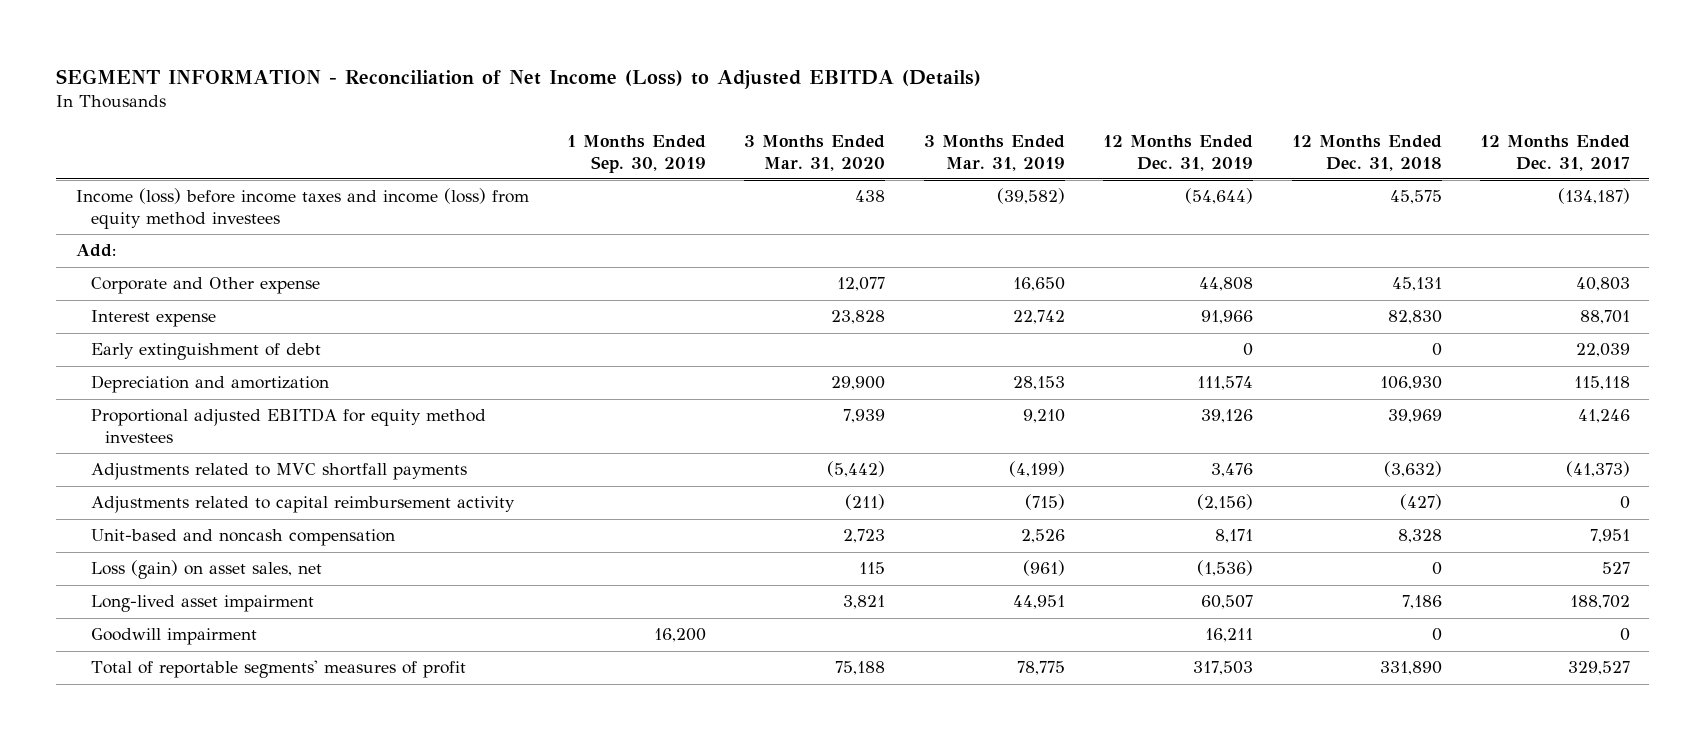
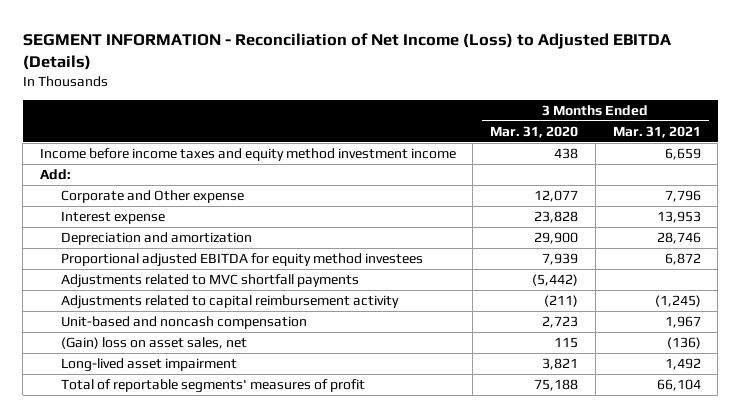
[566,135,706,173] 1 Months Ended Sep. 30, 2019 -> none
[923,135,1065,171] 3 Months Ended Mar. 31, 2019 -> none
[1103,135,1254,171] 12 Months Ended Dec. 31, 2019 -> none
[1291,135,1442,171] 12 Months Ended Dec. 31, 2018 -> none
[1479,135,1630,171] 12 Months Ended Dec. 31, 2017 -> none
none -> [612,125,701,138] Mar. 31, 2021
[75,188,529,229] Income (loss) before income taxes and income (loss) from equity method investees -> [39,147,456,161] Income before income taxes and equity method investment income
[90,343,321,361] Early extinguishment of debt -> none
[90,560,322,580] Loss (gain) on asset sales, net -> [60,336,247,349] (Gain) loss on asset sales, net
[90,628,257,646] Goodwill impairment -> none

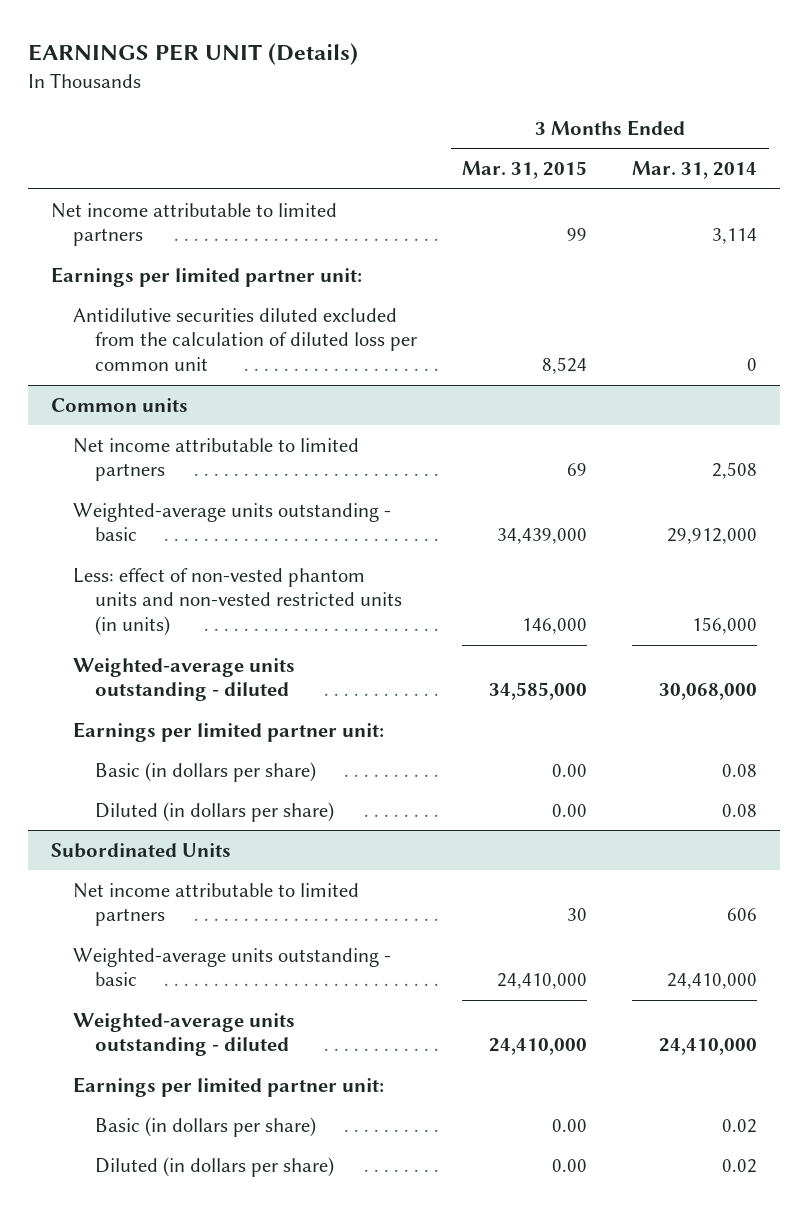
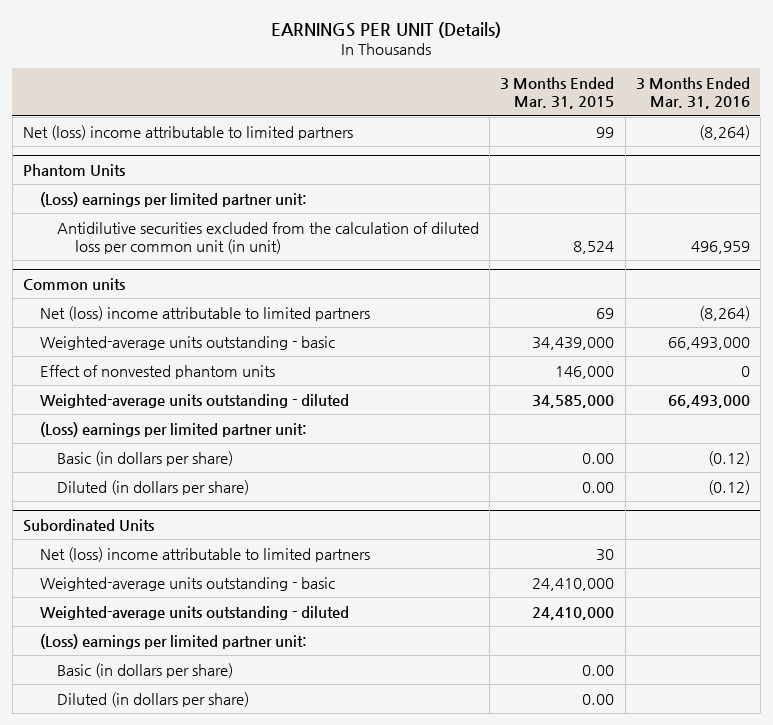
[632,161,758,180] Mar. 31, 2014 -> none
none -> [635,76,750,110] 3 Months Ended Mar. 31, 2016
[51,202,338,247] Net income attributable to limited partners -> [22,124,353,140] Net (loss) income attributable to limited partners
none -> [22,163,125,176] Phantom Units
[51,266,363,287] Earnings per limited partner unit: -> [40,191,308,207] (Loss) earnings per limited partner unit:
[72,307,417,372] Antidilutive securities diluted excluded from the calculation of diluted loss per common unit -> [57,221,480,254] Antidilutive securities excluded from the calculation of diluted loss per common unit (in unit)
[72,437,359,482] Net income attributable to limited partners -> [40,305,371,321] Net (loss) income attributable to limited partners
[72,567,402,637] Less: effect of non-vested phantom units and non-vested restricted units (in units) -> [40,364,276,379] Effect of nonvested phantom units
[72,721,384,742] Earnings per limited partner unit: -> [40,421,308,437] (Loss) earnings per limited partner unit:
[72,882,359,927] Net income attributable to limited partners -> [40,546,371,562] Net (loss) income attributable to limited partners
[72,1076,384,1097] Earnings per limited partner unit: -> [40,633,308,649] (Loss) earnings per limited partner unit:

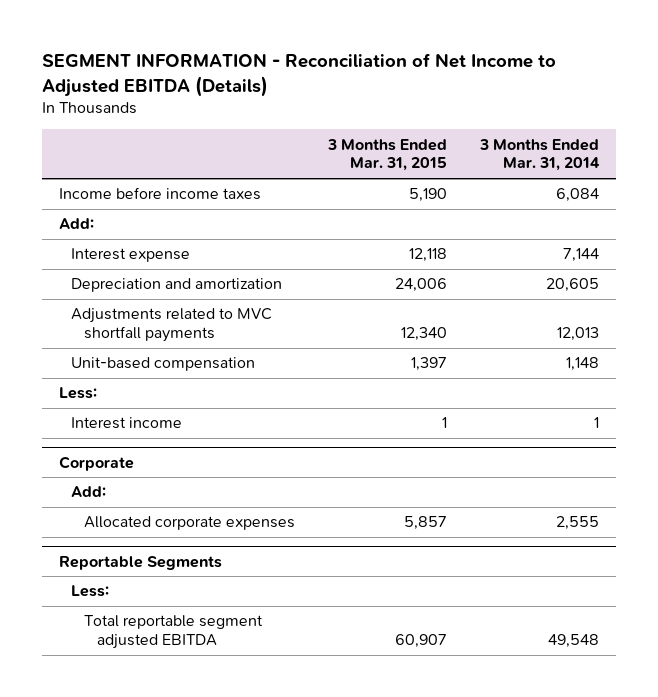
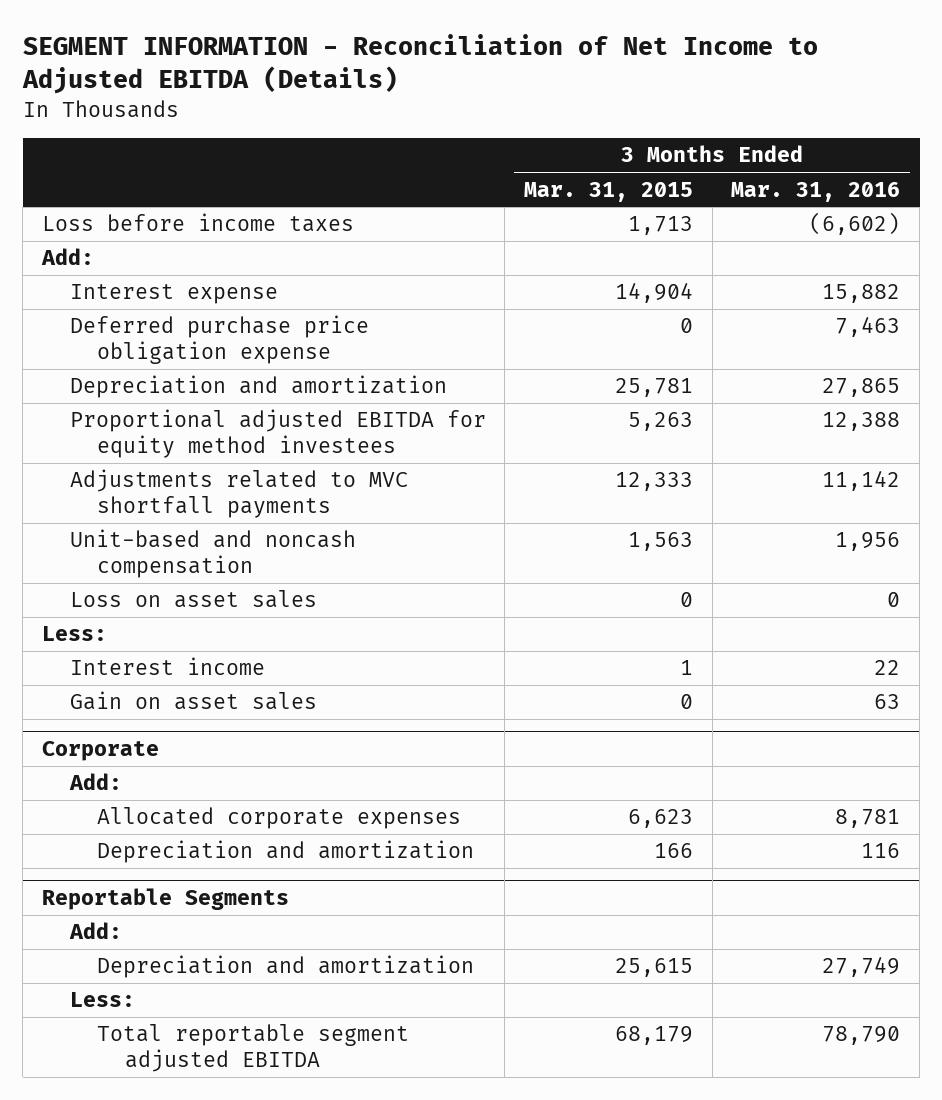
[479,138,601,172] 3 Months Ended Mar. 31, 2014 -> none
none -> [731,181,901,202] Mar. 31, 2016
[58,187,261,201] Income before income taxes -> [41,213,354,233] Loss before income taxes
[409,188,448,203] 5,190 -> [628,216,694,236] 1,713
[409,248,448,263] 12,118 -> [615,282,694,304] 14,904
none -> [69,315,369,365] Deferred purchase price obligation expense
[395,278,448,293] 24,006 -> [615,378,694,398] 25,781
none -> [69,409,486,459] Proportional adjusted EBITDA for equity method investees
[401,327,448,342] 12,340 -> [615,472,694,492] 12,333
[71,357,256,372] Unit-based compensation -> [69,529,356,579] Unit-based and noncash compensation
[411,357,448,372] 1,397 -> [628,532,694,552] 1,563
none -> [69,590,317,609] Loss on asset sales
none -> [69,691,317,711] Gain on asset sales
[404,516,448,531] 5,857 -> [628,809,694,829] 6,623
none -> [97,840,475,864] Depreciation and amortization
none -> [68,922,122,940] Add:
none -> [97,955,475,979] Depreciation and amortization
[395,634,448,649] 60,907 -> [615,1026,694,1046] 68,179

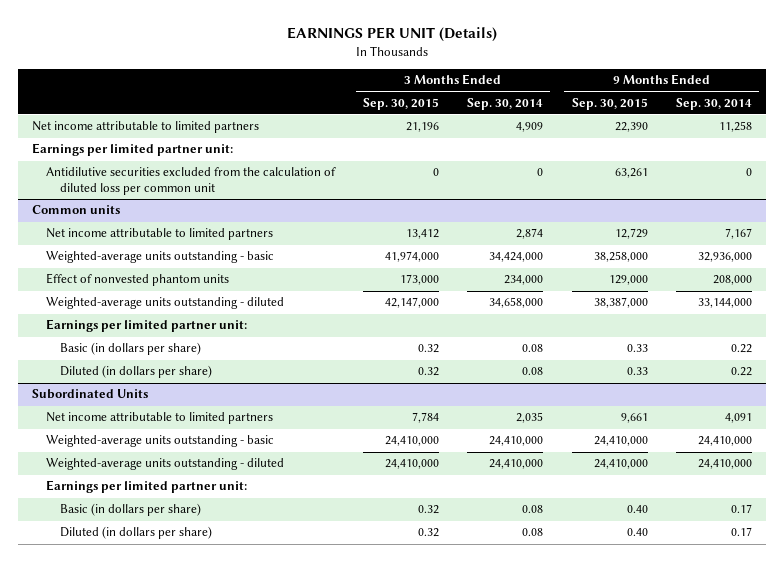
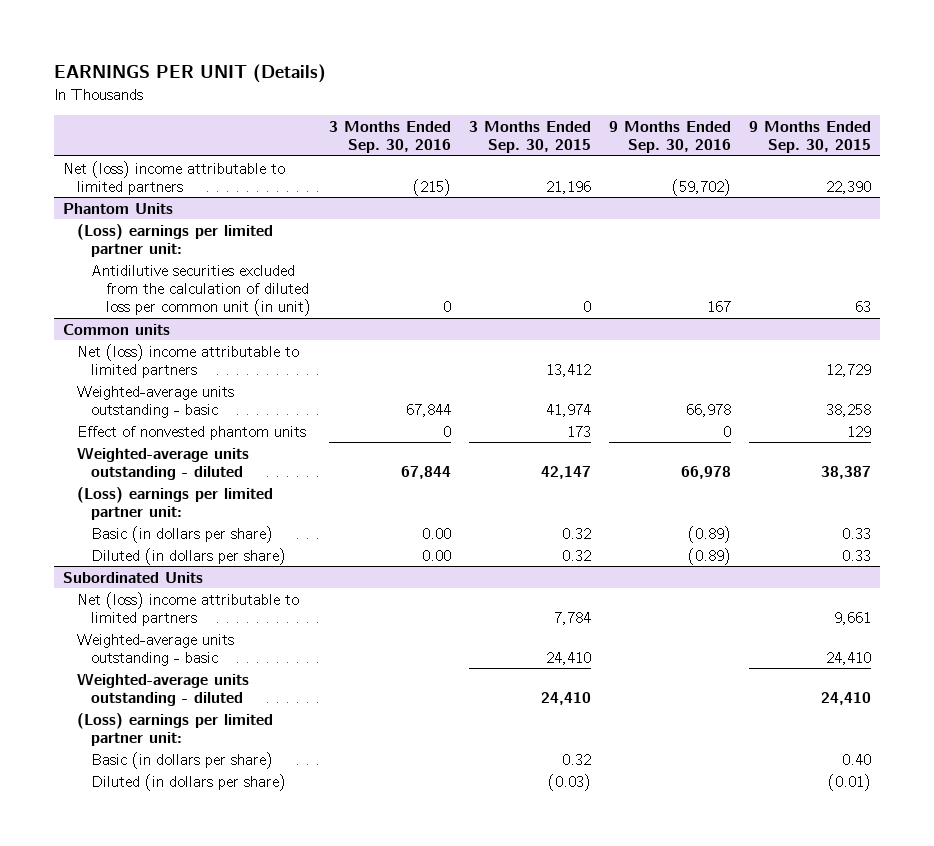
[467,97,544,110] Sep. 30, 2014 -> none
[675,97,752,110] Sep. 30, 2014 -> none
none -> [328,120,451,153] 3 Months Ended Sep. 30, 2016
none -> [608,120,731,153] 9 Months Ended Sep. 30, 2016
[32,121,260,134] Net income attributable to limited partners -> [63,160,286,195] Net (loss) income attributable to limited partners
none -> [63,202,174,214] Phantom Units
[32,143,234,157] Earnings per limited partner unit: -> [77,223,274,257] (Loss) earnings per limited partner unit:
[45,167,336,195] Antidilutive securities excluded from the calculation of diluted loss per common unit -> [91,264,311,316] Antidilutive securities excluded from the calculation of diluted loss per common unit (in unit)
[614,168,648,179] 63,261 -> [854,300,871,312] 63
[45,228,273,241] Net income attributable to limited partners -> [77,343,300,378] Net (loss) income attributable to limited partners
[385,251,440,263] 41,974,000 -> [545,403,591,417] 41,974
[593,251,648,263] 38,258,000 -> [825,403,871,417] 38,258
[400,274,440,286] 173,000 -> [566,425,591,437] 173
[608,275,648,286] 129,000 -> [846,425,871,437] 129
[385,297,440,309] 42,147,000 -> [540,465,591,479] 42,147
[593,297,648,309] 38,387,000 -> [820,465,871,479] 38,387
[45,319,247,333] Earnings per limited partner unit: -> [77,486,274,520] (Loss) earnings per limited partner unit:
[45,412,273,425] Net income attributable to limited partners -> [77,591,300,626] Net (loss) income attributable to limited partners
[385,436,440,447] 24,410,000 -> [545,651,591,665] 24,410
[593,436,648,447] 24,410,000 -> [825,651,871,665] 24,410
[385,459,440,470] 24,410,000 -> [540,691,591,705] 24,410
[593,459,648,470] 24,410,000 -> [820,691,871,705] 24,410
[45,480,247,494] Earnings per limited partner unit: -> [77,712,274,746] (Loss) earnings per limited partner unit:
[418,528,440,538] 0.32 -> [547,773,591,791] (0.03)
[626,528,648,537] 0.40 -> [827,773,871,791] (0.01)

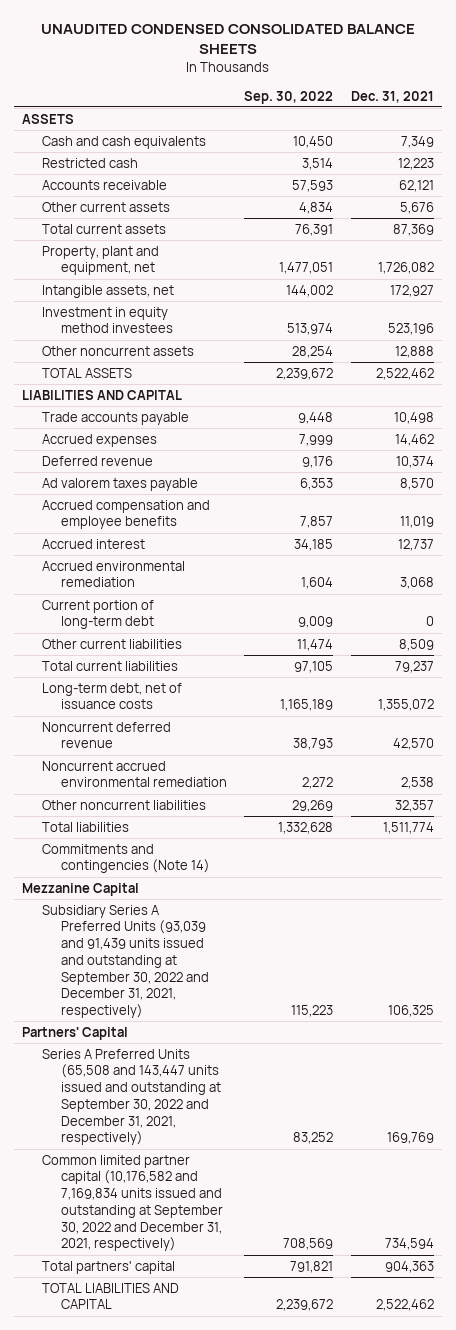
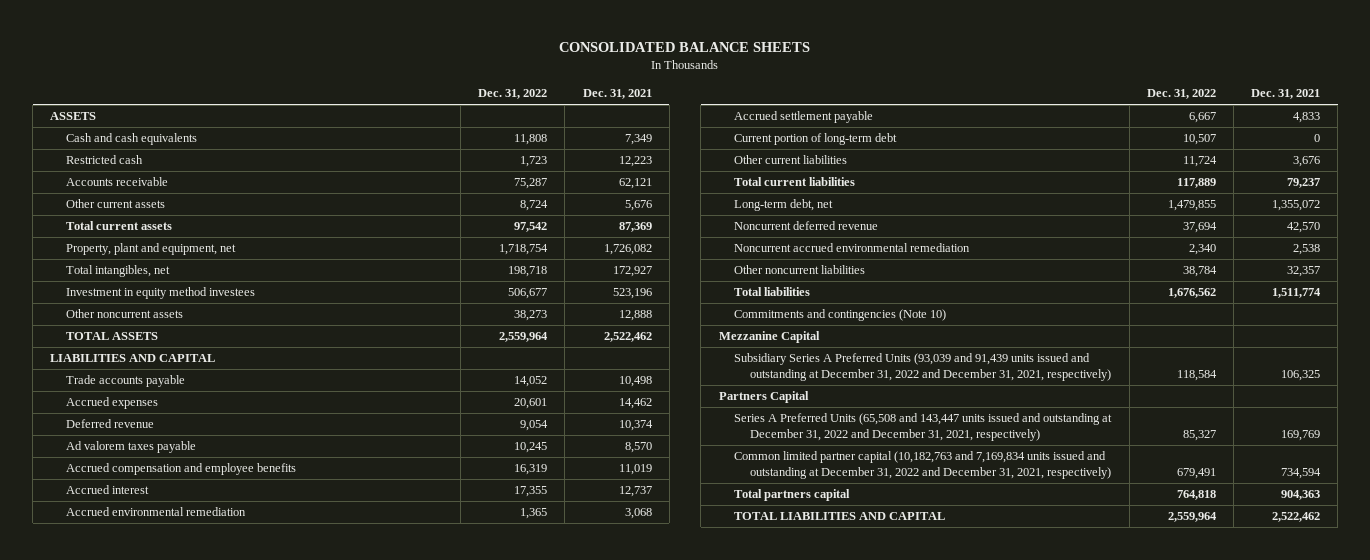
[40,23,415,55] UNAUDITED CONDENSED CONSOLIDATED BALANCE SHEETS -> [559,42,811,53] CONSOLIDATED BALANCE SHEETS
[244,90,334,104] Sep. 30, 2022 -> none
none -> [478,89,548,100] Dec. 31, 2022
[41,284,174,298] Intangible assets, net -> [66,265,171,278] Total intangibles, net
none -> [734,111,874,124] Accrued settlement payable
[398,638,434,651] 8,509 -> [1292,156,1320,168] 3,676
[41,682,182,710] Long-term debt, net of issuance costs -> [734,199,834,212] Long-term debt, net
[41,843,210,874] Commitments and contingencies (Note 14) -> [734,309,947,322] Commitments and contingencies (Note 10)
[41,904,209,1019] Subsidiary Series A Preferred Units (93,039 and 91,439 units issued and outstanding at September 30, 2022 and December 31, 2021, respectively) -> [734,353,1112,381] Subsidiary Series A Preferred Units (93,039 and 91,439 units issued and outstanding at December 31, 2022 and December 31, 2021, respectively)
[22,1026,129,1040] Partners' Capital -> [718,391,809,404] Partners Capital
[41,1048,221,1146] Series A Preferred Units (65,508 and 143,447 units issued and outstanding at September 30, 2022 and December 31, 2021, respectively) -> [734,413,1113,441] Series A Preferred Units (65,508 and 143,447 units issued and outstanding at December 31, 2022 and December 31, 2021, respectively)
[41,1154,223,1252] Common limited partner capital (10,176,582 and 7,169,834 units issued and outstanding at September 30, 2022 and December 31, 2021, respectively) -> [734,451,1112,479] Common limited partner capital (10,182,763 and 7,169,834 units issued and outstanding at December 31, 2022 and December 31, 2021, respectively)
[41,1260,175,1274] Total partners' capital -> [734,489,851,502] Total partners capital

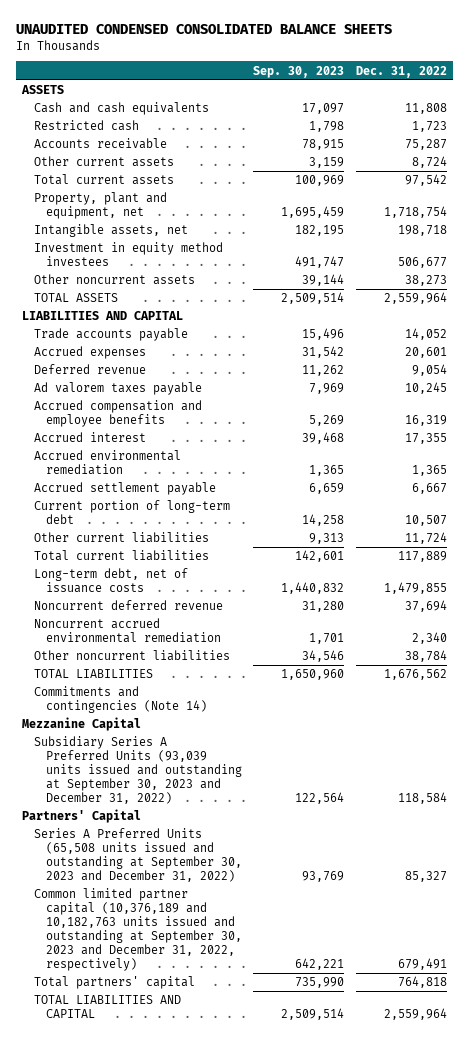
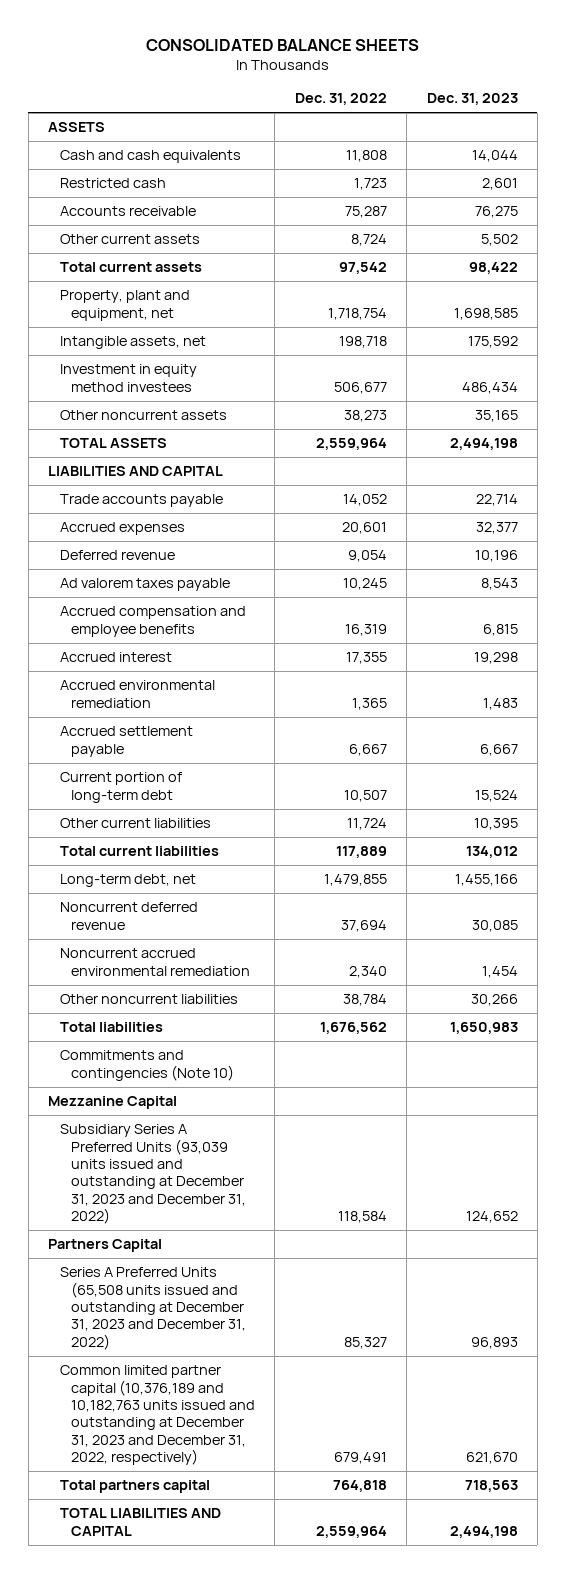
[15,23,392,34] UNAUDITED CONDENSED CONSOLIDATED BALANCE SHEETS -> [145,38,419,51] CONSOLIDATED BALANCE SHEETS
[253,65,345,78] Sep. 30, 2023 -> none
none -> [426,93,518,106] Dec. 31, 2023
[33,568,188,594] Long-term debt, net of issuance costs -> [59,874,196,888] Long-term debt, net
[33,669,153,679] TOTAL LIABILITIES -> [59,1022,163,1033] Total liabilities
[33,686,207,714] Commitments and contingencies (Note 14) -> [59,1050,234,1081] Commitments and contingencies (Note 10)
[33,736,242,805] Subsidiary Series A Preferred Units (93,039 units issued and outstanding at September 30, 2023 and December 31, 2022) -> [59,1124,246,1225] Subsidiary Series A Preferred Units (93,039 units issued and outstanding at December 31, 2023 and December 31, 2022)
[21,809,141,824] Partners' Capital -> [48,1239,163,1253] Partners Capital
[33,828,242,883] Series A Preferred Units (65,508 units issued and outstanding at September 30, 2023 and December 31, 2022) -> [59,1267,246,1350] Series A Preferred Units (65,508 units issued and outstanding at December 31, 2023 and December 31, 2022)
[33,888,242,972] Common limited partner capital (10,376,189 and 10,182,763 units issued and outstanding at September 30, 2023 and December 31, 2022, respectively) -> [59,1365,255,1466] Common limited partner capital (10,376,189 and 10,182,763 units issued and outstanding at December 31, 2023 and December 31, 2022, respectively)
[33,976,195,990] Total partners' capital -> [59,1480,210,1494] Total partners capital

